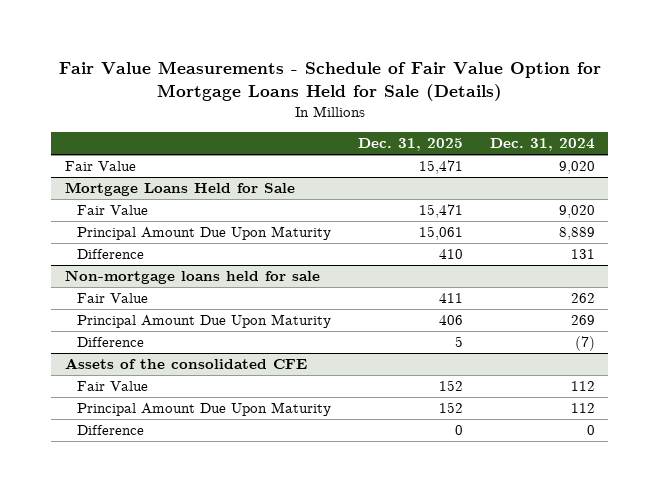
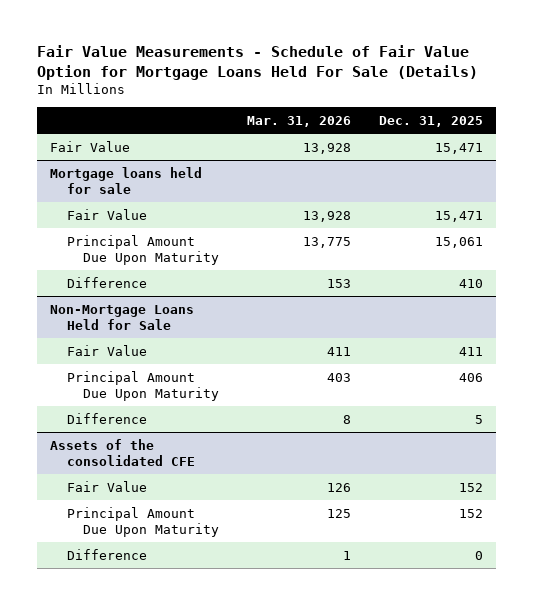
[58,61,601,102] Fair Value Measurements - Schedule of Fair Value Option for Mortgage Loans Held for Sale (Details) -> [36,44,478,80] Fair Value Measurements - Schedule of Fair Value Option for Mortgage Loans Held For Sale (Details)
[489,137,595,151] Dec. 31, 2024 -> none
none -> [246,116,351,128] Mar. 31, 2026
[64,182,295,197] Mortgage Loans Held for Sale -> [50,166,203,194] Mortgage loans held for sale
[64,270,320,285] Non-mortgage loans held for sale -> [50,304,195,330] Non-Mortgage Loans Held for Sale

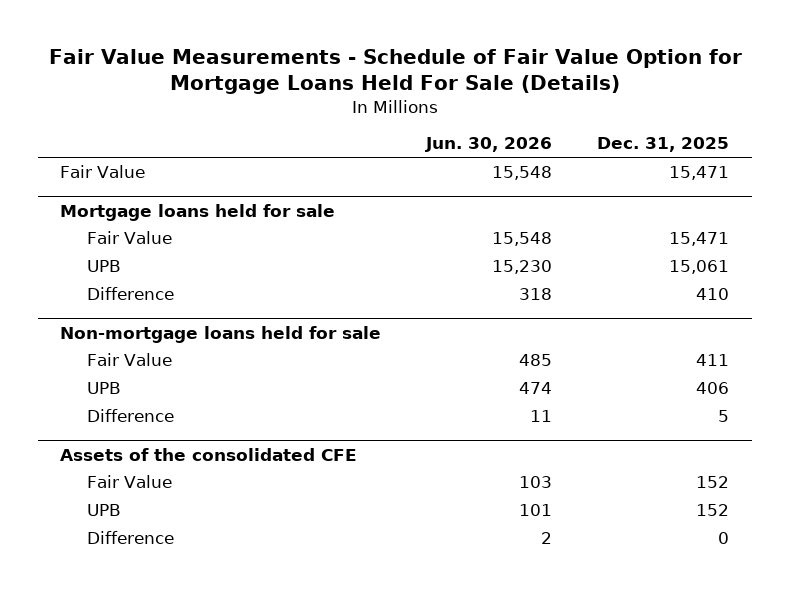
[246,116,351,128] Mar. 31, 2026 -> none
none -> [425,137,553,153] Jun. 30, 2026
[66,234,220,265] Principal Amount Due Upon Maturity -> [86,259,121,272] UPB
[50,304,195,330] Non-Mortgage Loans Held for Sale -> [60,325,382,343] Non-mortgage loans held for sale
[66,370,220,401] Principal Amount Due Upon Maturity -> [86,381,121,394] UPB
[66,506,220,537] Principal Amount Due Upon Maturity -> [86,503,121,516] UPB

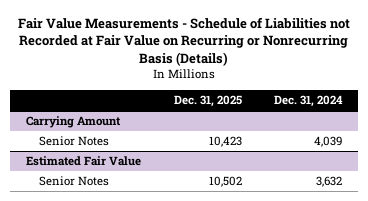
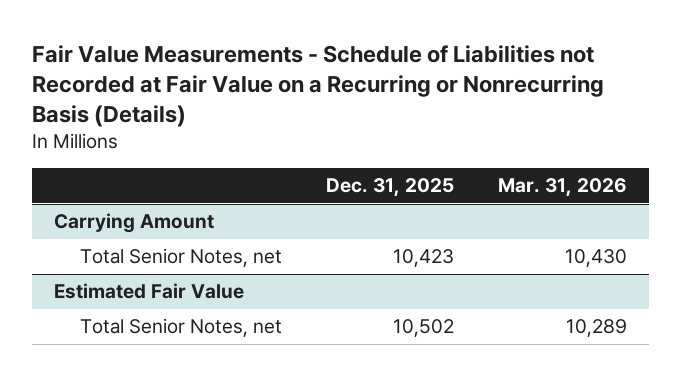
[18,16,351,66] Fair Value Measurements - Schedule of Liabilities not Recorded at Fair Value on Recurring or Nonrecurring Basis (Details) -> [32,45,605,128] Fair Value Measurements - Schedule of Liabilities not Recorded at Fair Value on a Recurring or Nonrecurring Basis (Details)
[273,94,343,107] Dec. 31, 2024 -> none
none -> [497,178,627,198] Mar. 31, 2026
[38,136,109,147] Senior Notes -> [80,248,283,268] Total Senior Notes, net
[38,176,109,187] Senior Notes -> [80,318,283,338] Total Senior Notes, net

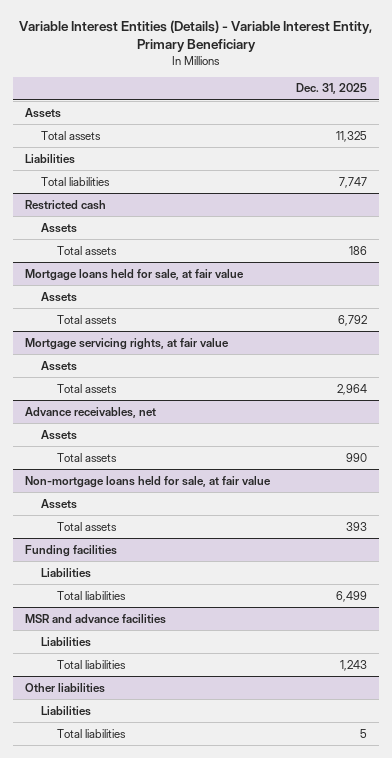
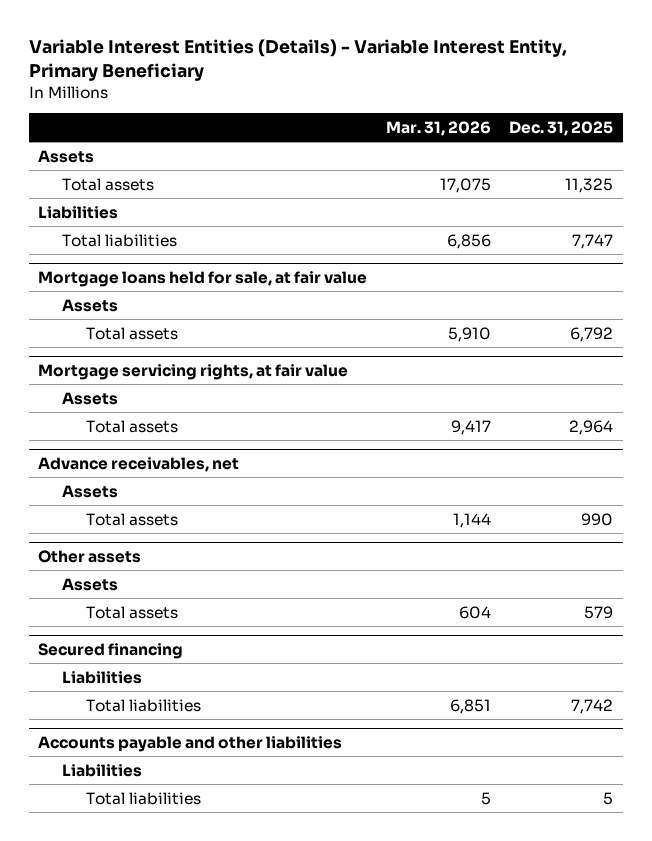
none -> [385,120,491,136] Mar. 31, 2026
[25,199,107,210] Restricted cash -> none
[41,222,78,233] Assets -> none
[57,245,118,255] Total assets -> none
[25,475,272,488] Non-mortgage loans held for sale, at fair value -> none
none -> [38,549,142,563] Other assets
[25,544,118,557] Funding facilities -> none
[41,567,92,578] Liabilities -> none
[57,590,127,600] Total liabilities -> none
[25,613,167,624] MSR and advance facilities -> none
[345,521,367,531] 393 -> [584,605,614,619] 579
none -> [38,642,184,659] Secured financing
[339,659,367,671] 1,243 -> [571,698,614,714] 7,742
[25,682,106,693] Other liabilities -> [38,735,343,752] Accounts payable and other liabilities

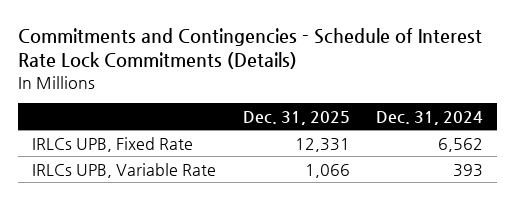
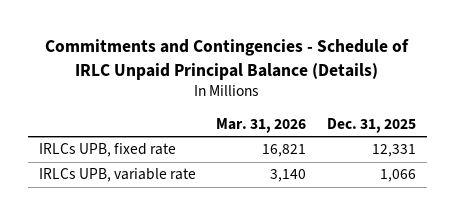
[18,28,483,70] Commitments and Contingencies - Schedule of Interest Rate Lock Commitments (Details) -> [45,38,410,80] Commitments and Contingencies - Schedule of IRLC Unpaid Principal Balance (Details)
[376,110,484,125] Dec. 31, 2024 -> none
none -> [216,118,307,134] Mar. 31, 2026
[31,136,193,152] IRLCs UPB, Fixed Rate -> [38,143,176,158] IRLCs UPB, fixed rate
[31,162,216,178] IRLCs UPB, Variable Rate -> [38,168,196,183] IRLCs UPB, variable rate

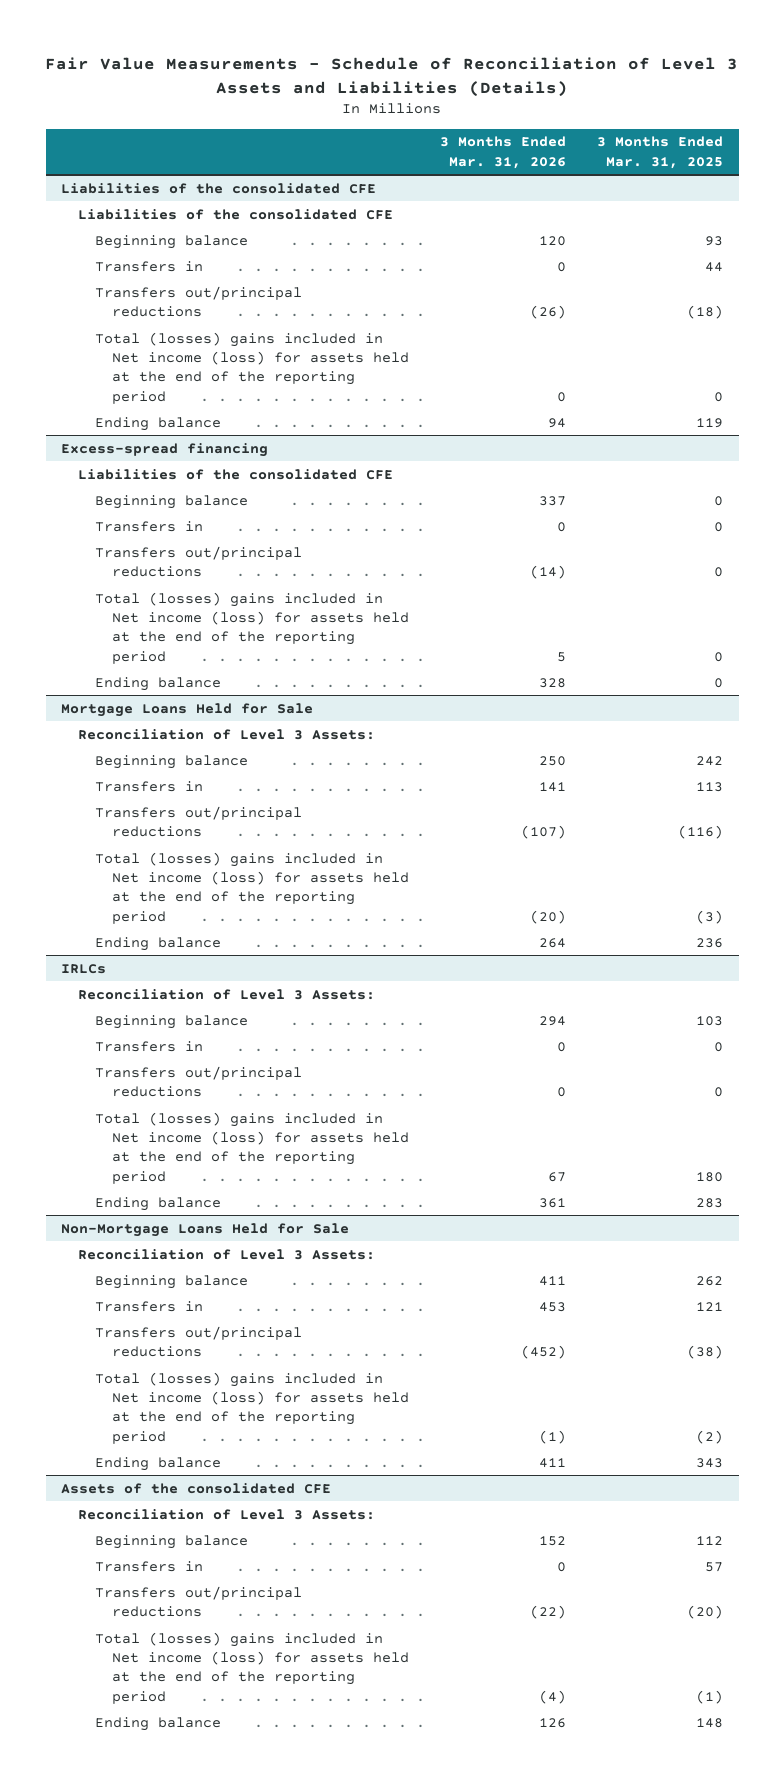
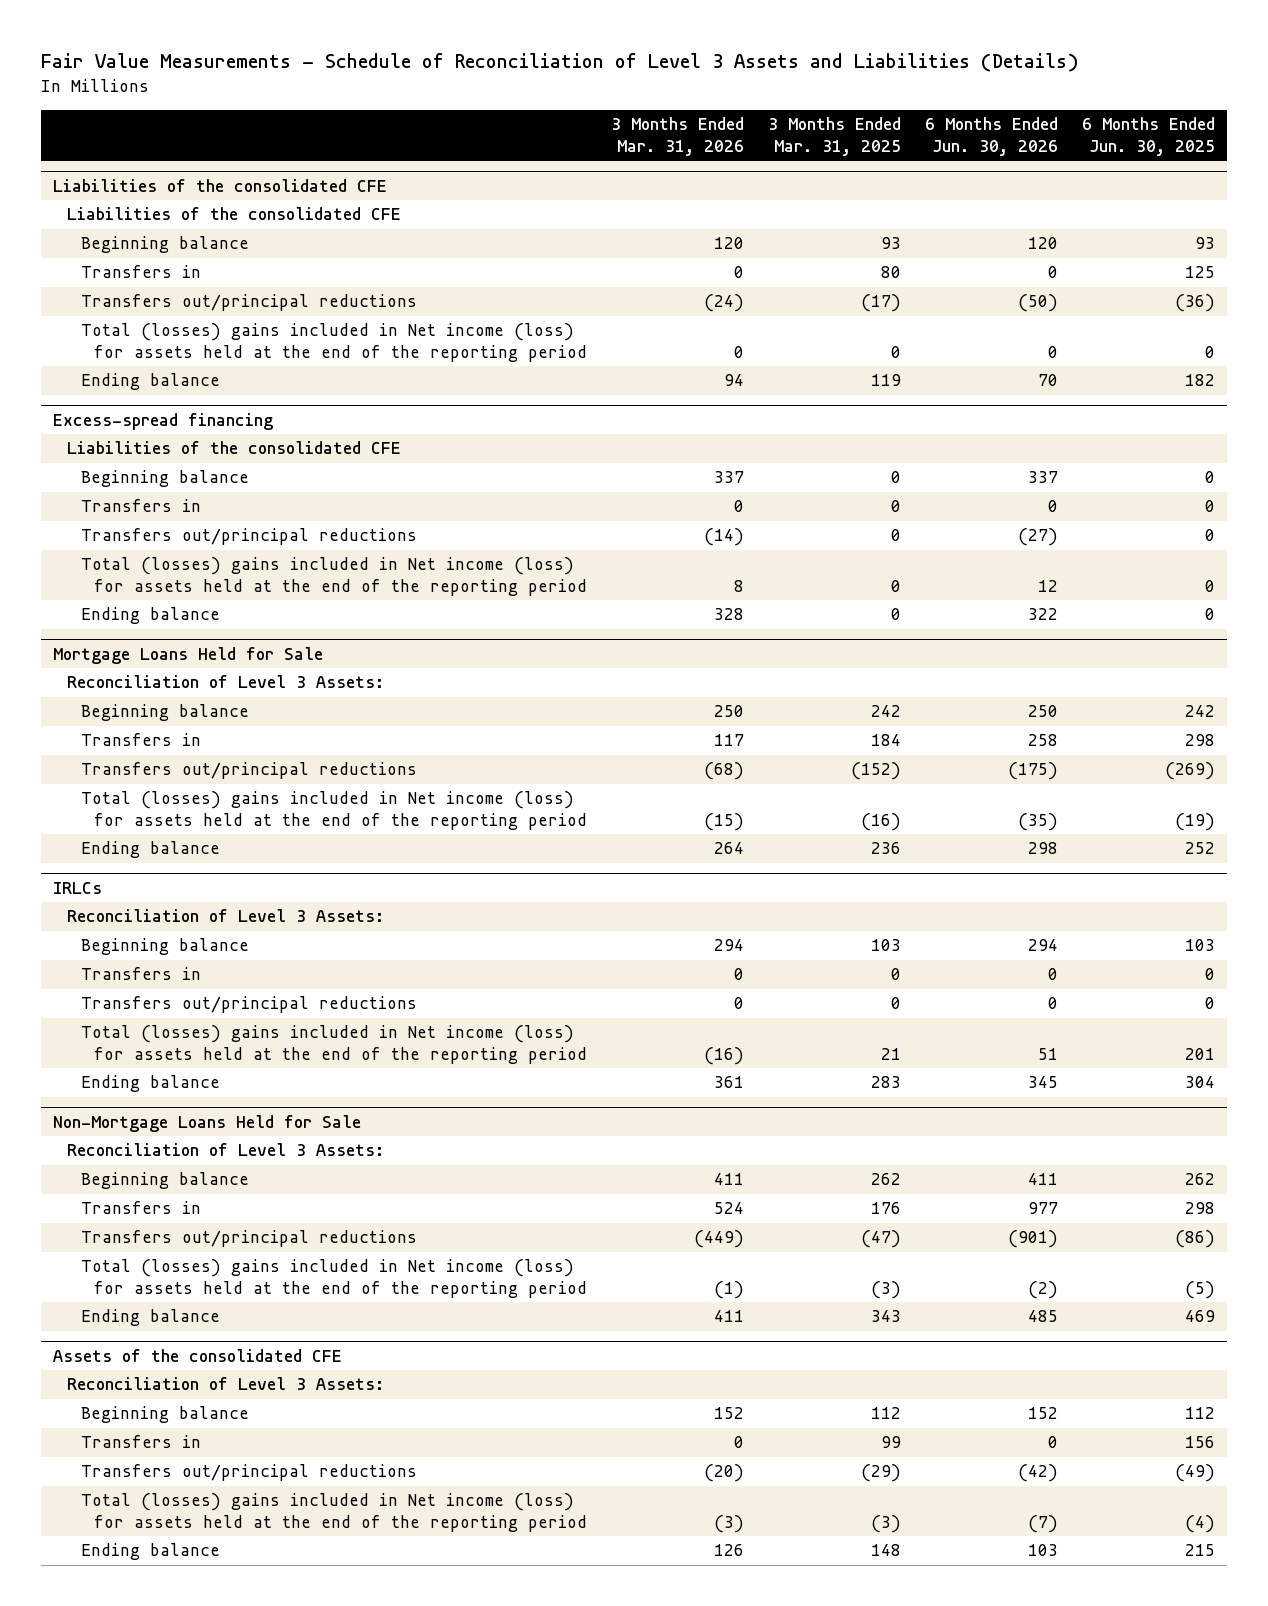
none -> [925,116,1059,156] 6 Months Ended Jun. 30, 2026
none -> [1082,116,1216,156] 6 Months Ended Jun. 30, 2025
[705,261,724,272] 44 -> [881,266,902,279] 80
[530,305,567,320] (26) -> [704,294,745,313] (24)
[687,305,724,320] (18) -> [861,294,902,313] (17)
[557,651,567,662] 5 -> [734,580,745,593] 8
[539,781,567,792] 141 -> [714,734,745,747] 117
[696,781,724,792] 113 -> [871,734,902,747] 184
[521,825,567,840] (107) -> [704,762,745,781] (68)
[678,825,724,840] (116) -> [851,762,902,781] (152)
[530,909,567,924] (20) -> [704,813,745,832] (15)
[696,909,724,924] (3) -> [861,813,902,832] (16)
[548,1171,567,1182] 67 -> [704,1047,745,1066] (16)
[696,1171,724,1182] 180 -> [881,1048,902,1061] 21
[539,1301,567,1312] 453 -> [714,1202,745,1215] 524
[696,1301,724,1311] 121 -> [871,1202,902,1215] 176
[521,1345,567,1360] (452) -> [694,1230,745,1249] (449)
[687,1345,724,1360] (38) -> [861,1230,902,1249] (47)
[696,1429,724,1444] (2) -> [871,1281,902,1300] (3)
[705,1561,724,1572] 57 -> [881,1436,902,1449] 99
[530,1605,567,1620] (22) -> [704,1464,745,1483] (20)
[687,1605,724,1620] (20) -> [861,1464,902,1483] (29)
[539,1689,567,1704] (4) -> [714,1515,745,1534] (3)
[696,1689,724,1704] (1) -> [871,1515,902,1534] (3)

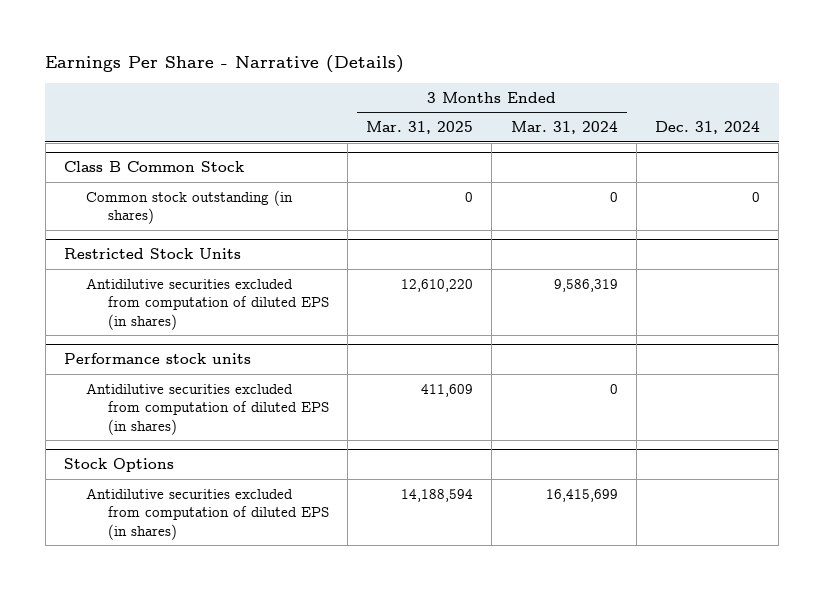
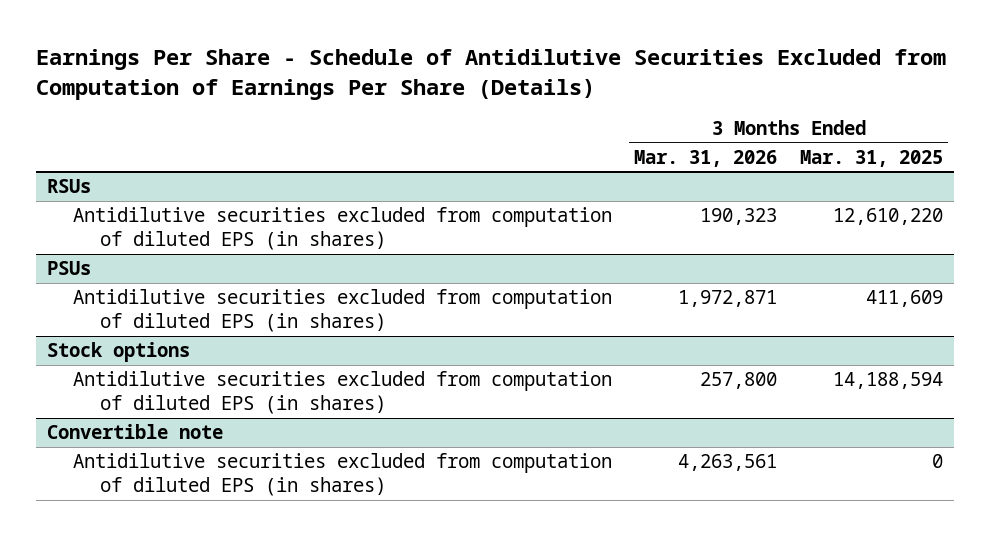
[45,54,405,73] Earnings Per Share - Narrative (Details) -> [35,49,946,100] Earnings Per Share - Schedule of Antidilutive Securities Excluded from Computation of Earnings Per Share (Details)
[510,121,618,135] Mar. 31, 2024 -> none
[654,121,760,135] Dec. 31, 2024 -> none
none -> [634,149,778,167] Mar. 31, 2026
[63,161,244,173] Class B Common Stock -> none
[85,189,293,225] Common stock outstanding (in shares) -> none
[63,248,241,260] Restricted Stock Units -> [46,179,91,194] RSUs
[63,353,251,365] Performance stock units -> [46,261,91,276] PSUs
[63,458,174,473] Stock Options -> [46,342,190,363] Stock options
none -> [46,424,223,440] Convertible note
none -> [73,453,613,497] Antidilutive securities excluded from computation of diluted EPS (in shares)

